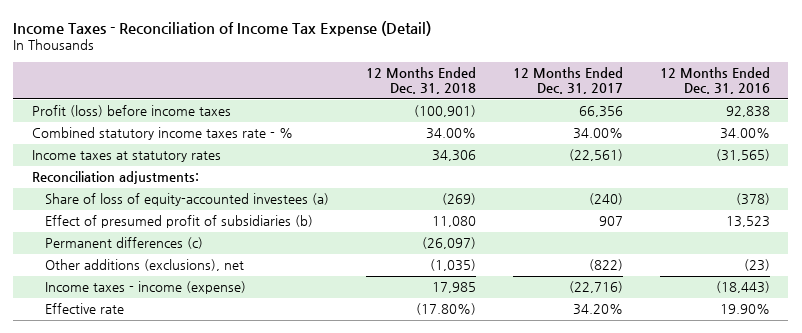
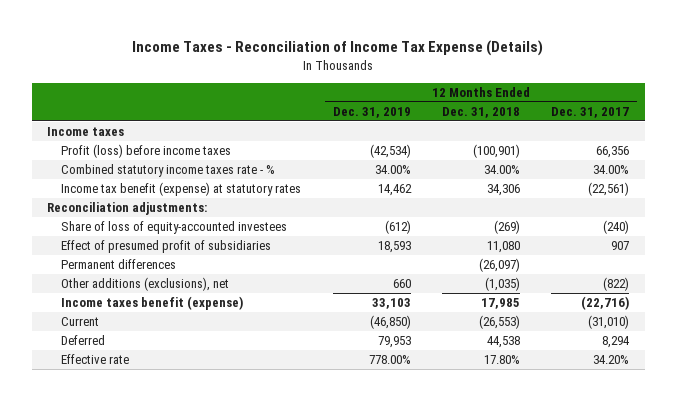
[13,20,432,36] Income Taxes - Reconciliation of Income Tax Expense (Detail) -> [132,39,544,56] Income Taxes - Reconciliation of Income Tax Expense (Details)
[659,67,770,94] 12 Months Ended Dec. 31, 2016 -> none
none -> [332,106,411,118] Dec. 31, 2019
none -> [47,127,125,137] Income taxes
[31,150,221,163] Income taxes at statutory rates -> [61,182,302,197] Income tax benefit (expense) at statutory rates
[45,193,330,207] Share of loss of equity-accounted investees (a) -> [61,221,288,235] Share of loss of equity-accounted investees
[45,215,314,229] Effect of presumed profit of subsidiaries (b) -> [61,240,272,254] Effect of presumed profit of subsidiaries
[45,237,204,250] Permanent differences (c) -> [61,259,177,270] Permanent differences
[45,281,247,295] Income taxes - income (expense) -> [61,296,244,311] Income taxes benefit (expense)
none -> [61,317,100,327] Current
none -> [61,335,106,346] Deferred
[416,303,477,316] (17.80%) -> [483,355,520,365] 17.80%

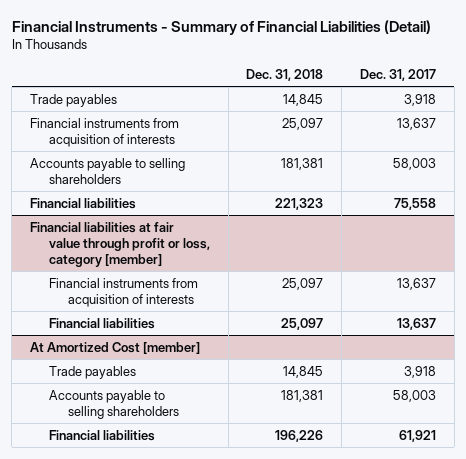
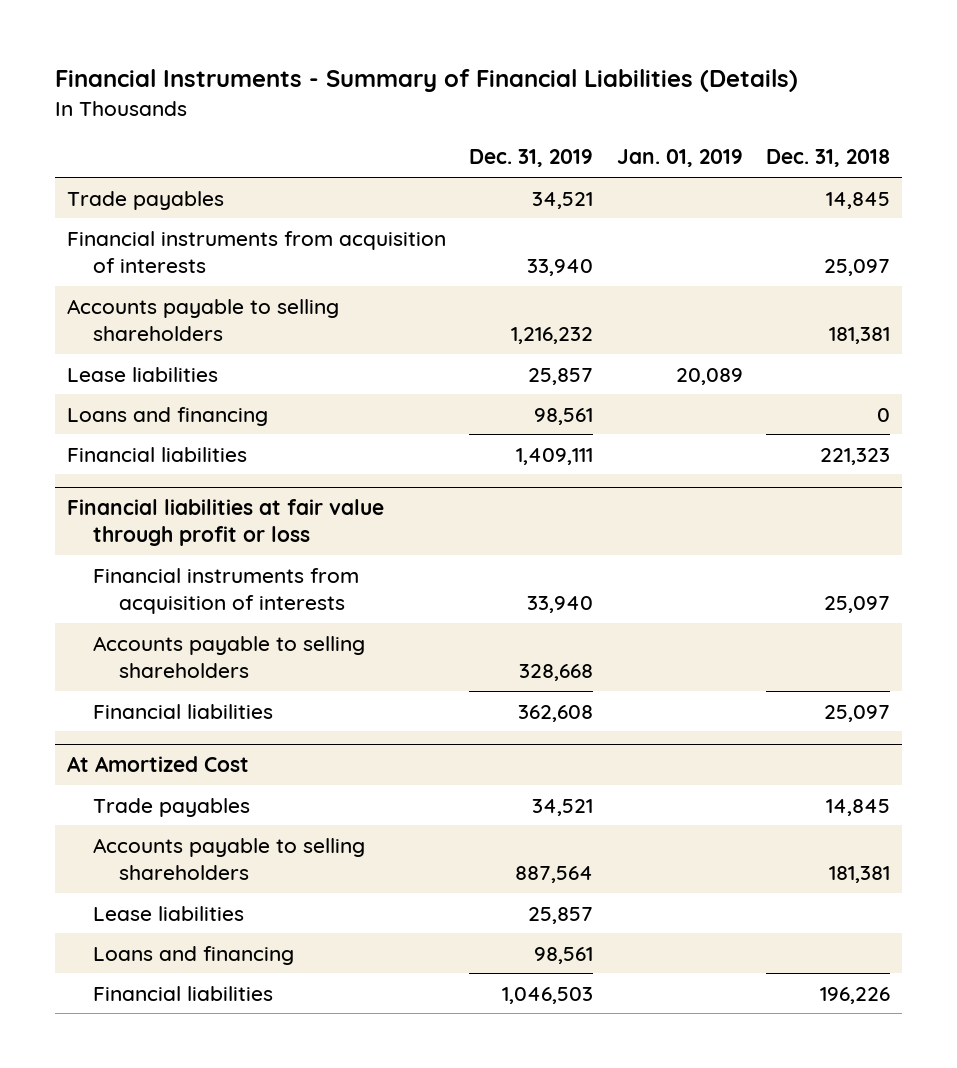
[11,19,431,35] Financial Instruments - Summary of Financial Liabilities (Detail) -> [54,69,798,93] Financial Instruments - Summary of Financial Liabilities (Details)
[359,68,436,81] Dec. 31, 2017 -> none
none -> [469,149,594,168] Dec. 31, 2019
none -> [616,149,743,168] Jan. 01, 2019
none -> [66,366,218,382] Lease liabilities
none -> [66,406,268,426] Loans and financing
[29,221,210,267] Financial liabilities at fair value through profit or loss, category [member] -> [66,499,384,547] Financial liabilities at fair value through profit or loss
none -> [93,635,366,678] Accounts payable to selling shareholders
[29,341,200,354] At Amortized Cost [member] -> [66,756,249,773] At Amortized Cost
none -> [93,905,245,921] Lease liabilities
none -> [93,945,295,965] Loans and financing

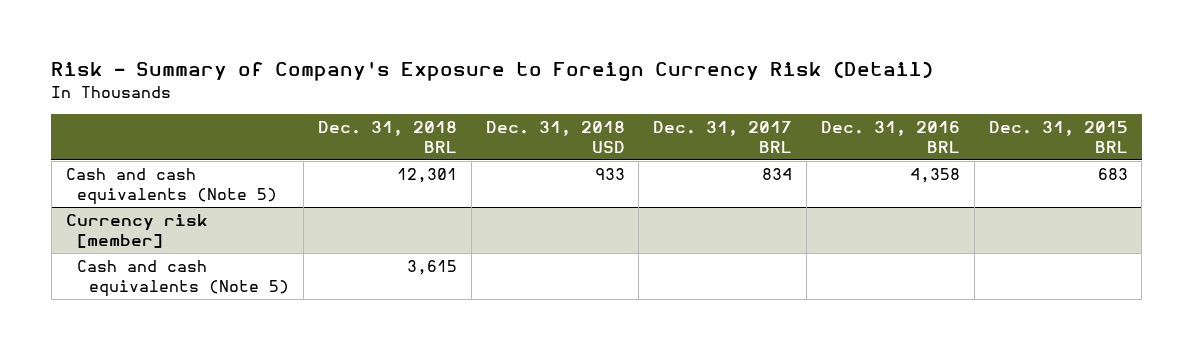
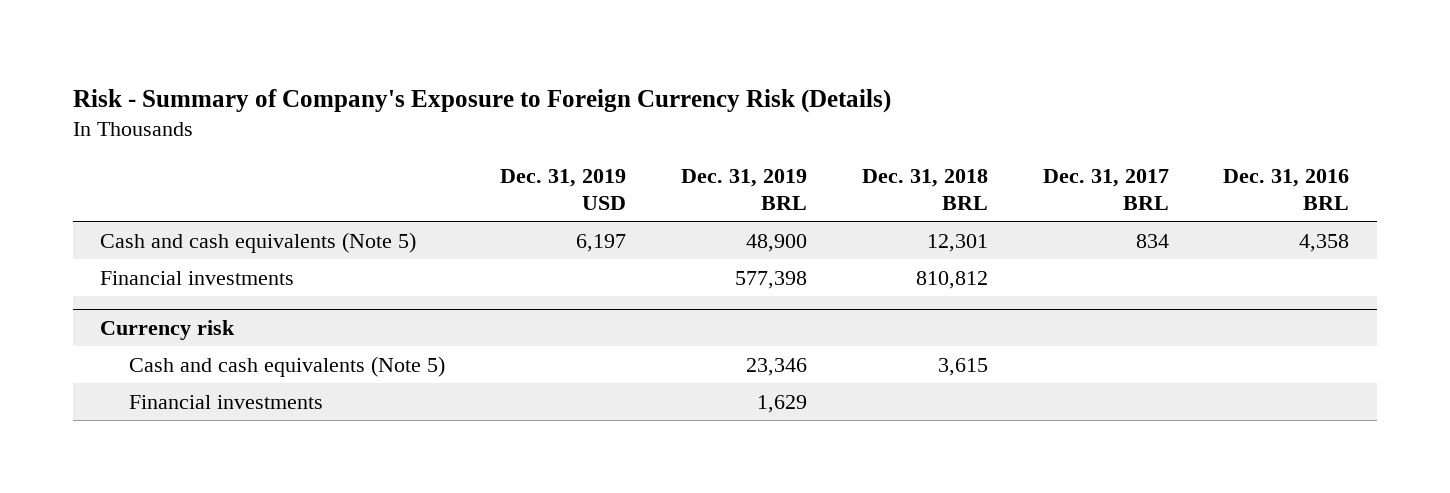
[51,61,934,82] Risk - Summary of Company's Exposure to Foreign Currency Risk (Detail) -> [72,88,891,113] Risk - Summary of Company's Exposure to Foreign Currency Risk (Details)
[485,121,625,154] Dec. 31, 2018 USD -> none
[988,121,1128,154] Dec. 31, 2015 BRL -> none
none -> [500,169,627,210] Dec. 31, 2019 USD
none -> [681,169,808,210] Dec. 31, 2019 BRL
none -> [100,270,295,285] Financial investments
[65,213,208,248] Currency risk [member] -> [100,319,236,340] Currency risk
none -> [129,394,324,409] Financial investments

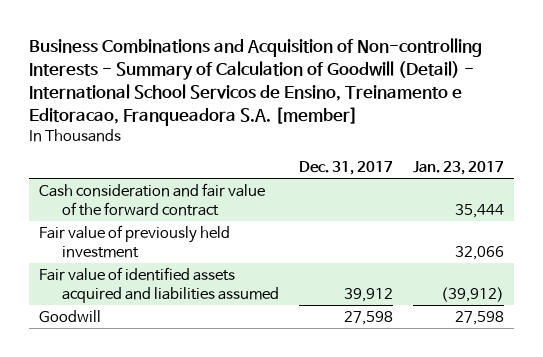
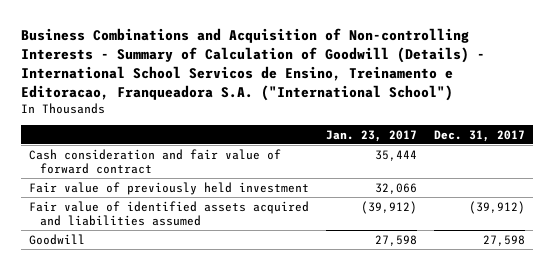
[29,38,483,126] Business Combinations and Acquisition of Non-controlling Interests - Summary of Calculation of Goodwill (Detail) - International School Servicos de Ensino, Treinamento e Editoracao, Franqueadora S.A. [member] -> [20,27,485,101] Business Combinations and Acquisition of Non-controlling Interests - Summary of Calculation of Goodwill (Details) - International School Servicos de Ensino, Treinamento e Editoracao, Franqueadora S.A. ("International School")
[39,182,266,216] Cash consideration and fair value of the forward contract -> [29,148,282,175] Cash consideration and fair value of forward contract
[343,287,393,302] 39,912 -> [468,200,525,214] (39,912)

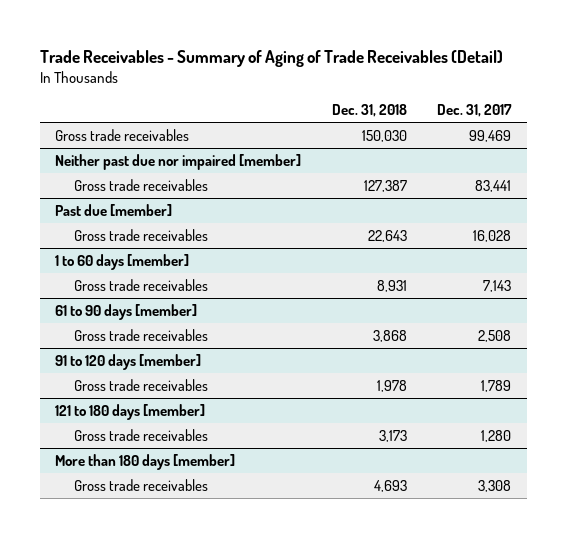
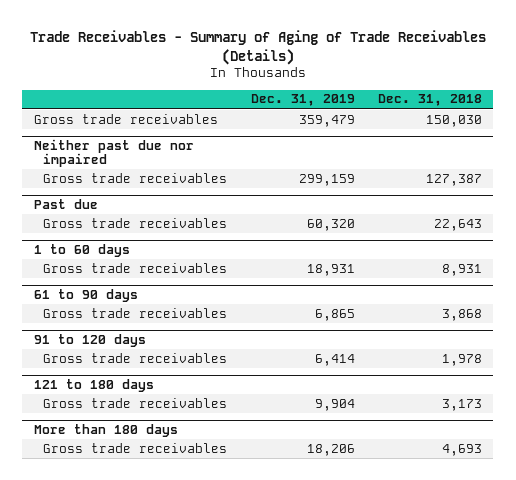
[39,49,503,67] Trade Receivables - Summary of Aging of Trade Receivables (Detail) -> [29,29,486,65] Trade Receivables - Summary of Aging of Trade Receivables (Details)
[437,104,513,118] Dec. 31, 2017 -> none
none -> [250,94,355,107] Dec. 31, 2019
[54,153,301,170] Neither past due nor impaired [member] -> [33,138,194,168] Neither past due nor impaired
[54,203,172,216] Past due [member] -> [33,198,98,209] Past due
[54,253,189,270] 1 to 60 days [member] -> [33,243,130,257] 1 to 60 days
[54,303,197,320] 61 to 90 days [member] -> [33,288,138,302] 61 to 90 days
[54,353,201,370] 91 to 120 days [member] -> [33,333,146,347] 91 to 120 days
[54,403,205,420] 121 to 180 days [member] -> [33,378,154,392] 121 to 180 days
[54,453,235,470] More than 180 days [member] -> [33,423,178,437] More than 180 days

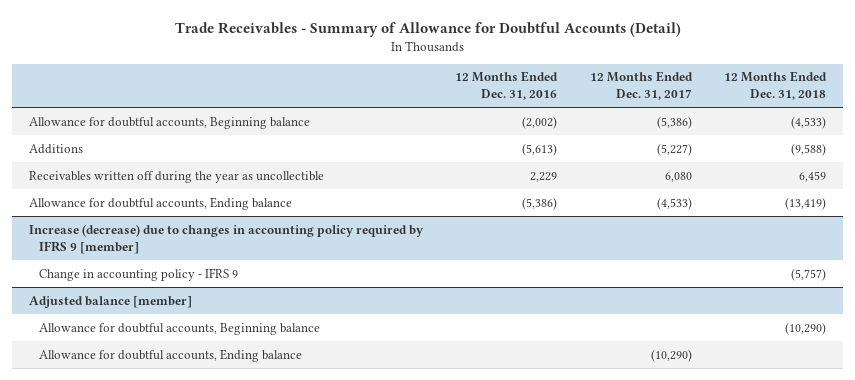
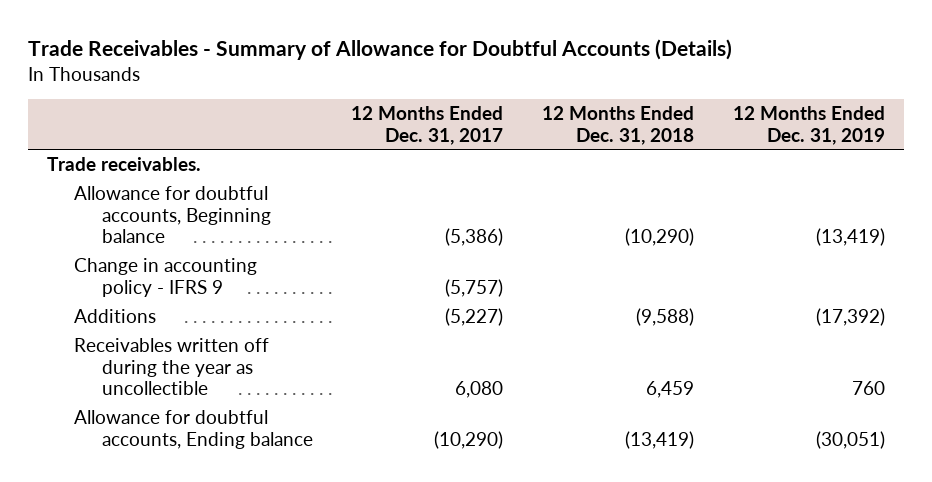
[174,21,681,37] Trade Receivables - Summary of Allowance for Doubtful Accounts (Detail) -> [27,38,732,60] Trade Receivables - Summary of Allowance for Doubtful Accounts (Details)
[455,71,559,101] 12 Months Ended Dec. 31, 2016 -> none
none -> [732,105,885,145] 12 Months Ended Dec. 31, 2019
none -> [47,157,202,172] Trade receivables.
[791,115,827,129] (4,533) -> [625,228,695,247] (10,290)
none -> [74,258,258,297] Change in accounting policy - IFRS 9
[28,223,424,254] Increase (decrease) due to changes in accounting policy required by IFRS 9 [member] -> none
[38,267,238,281] Change in accounting policy - IFRS 9 -> none
[28,295,192,308] Adjusted balance [member] -> none
[38,322,320,335] Allowance for doubtful accounts, Beginning balance -> none
[38,348,302,362] Allowance for doubtful accounts, Ending balance -> none
[656,196,692,210] (4,533) -> [434,430,504,449] (10,290)

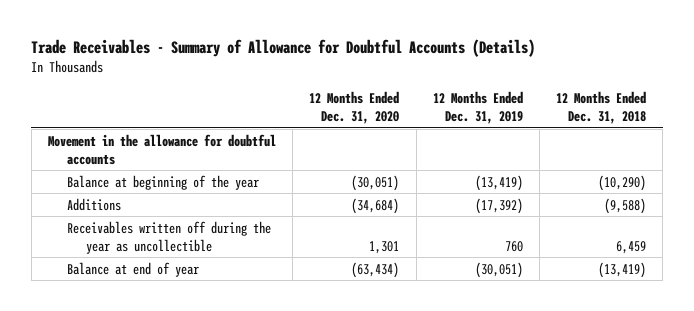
[351,105,504,145] 12 Months Ended Dec. 31, 2017 -> none
none -> [309,91,400,125] 12 Months Ended Dec. 31, 2020
[47,157,202,172] Trade receivables. -> none
[74,258,258,297] Change in accounting policy - IFRS 9 -> none
none -> [47,133,276,165] Movement in the allowance for doubtful accounts
[74,186,271,244] Allowance for doubtful accounts, Beginning balance -> [66,174,259,190] Balance at beginning of the year
[74,410,313,449] Allowance for doubtful accounts, Ending balance -> [66,261,199,277] Balance at end of year

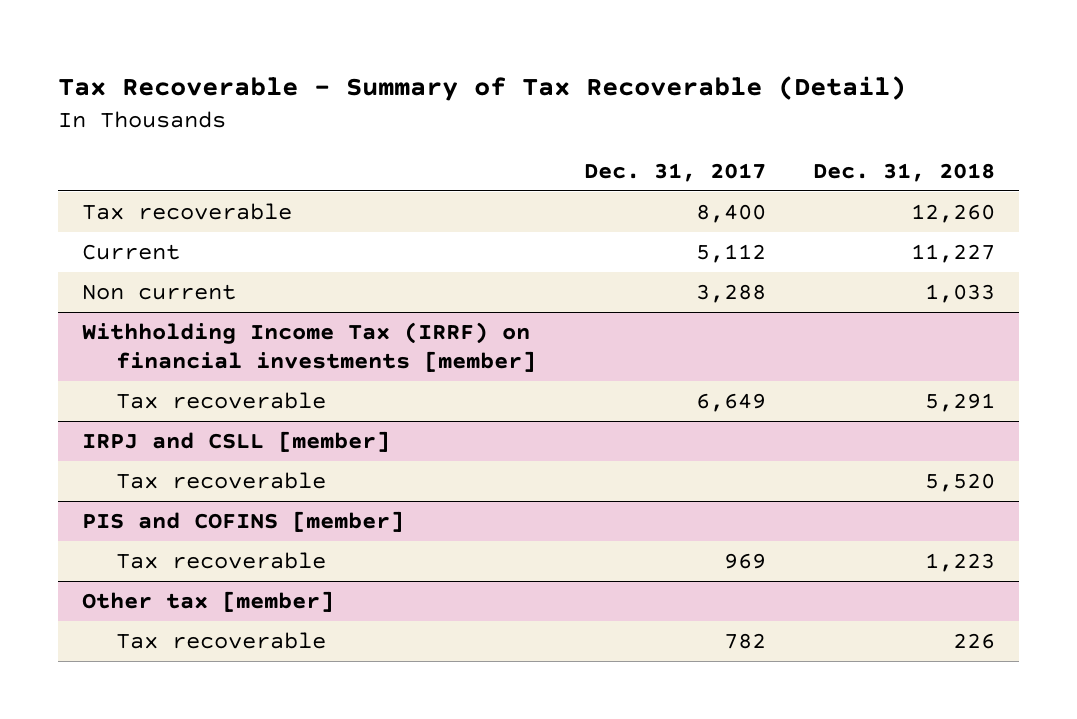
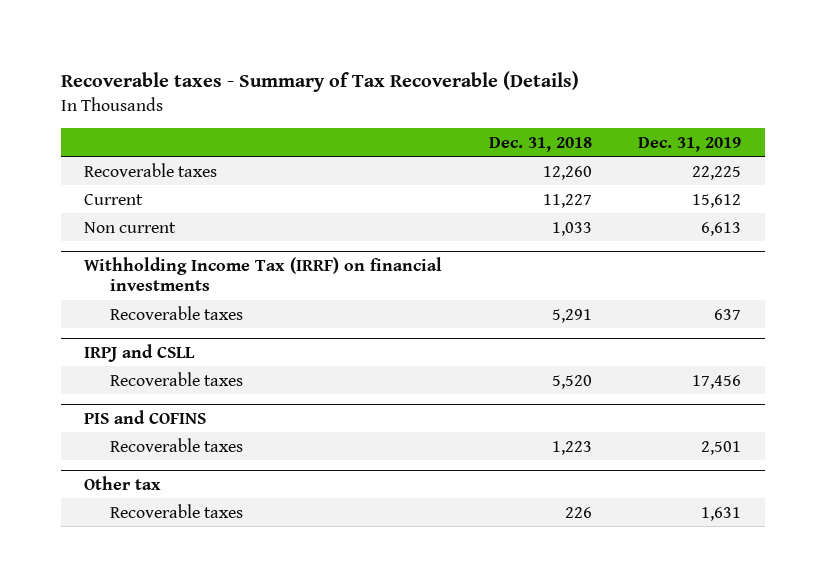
[57,75,906,101] Tax Recoverable - Summary of Tax Recoverable (Detail) -> [60,71,579,93] Recoverable taxes - Summary of Tax Recoverable (Details)
[583,162,766,182] Dec. 31, 2017 -> none
none -> [638,136,742,152] Dec. 31, 2019
[81,203,292,221] Tax recoverable -> [83,162,217,177] Recoverable taxes
[81,322,537,372] Withholding Income Tax (IRRF) on financial investments [member] -> [83,256,442,291] Withholding Income Tax (IRRF) on financial investments
[116,392,327,410] Tax recoverable -> [110,305,244,320] Recoverable taxes
[81,431,390,453] IRPJ and CSLL [member] -> [83,343,195,362] IRPJ and CSLL
[116,472,327,490] Tax recoverable -> [110,371,244,386] Recoverable taxes
[81,511,404,533] PIS and COFINS [member] -> [83,409,206,424] PIS and COFINS
[116,552,327,570] Tax recoverable -> [110,437,244,452] Recoverable taxes
[81,591,334,613] Other tax [member] -> [83,475,161,490] Other tax
[116,632,327,650] Tax recoverable -> [110,503,244,518] Recoverable taxes

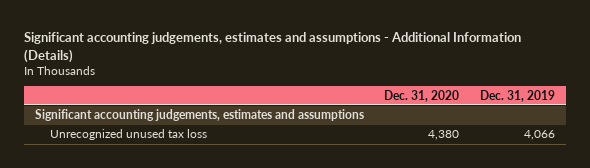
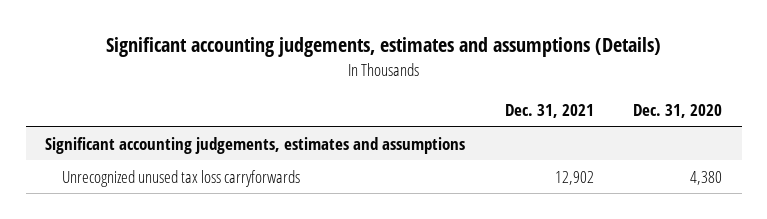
[24,31,522,63] Significant accounting judgements, estimates and assumptions - Additional Information (Details) -> [105,37,661,58] Significant accounting judgements, estimates and assumptions (Details)
[480,89,556,102] Dec. 31, 2019 -> none
none -> [504,103,594,118] Dec. 31, 2021
[50,129,208,141] Unrecognized unused tax loss -> [61,169,300,187] Unrecognized unused tax loss carryforwards

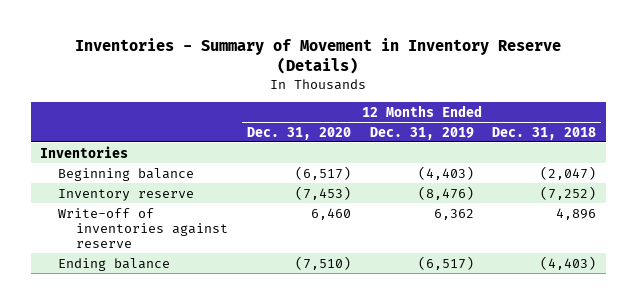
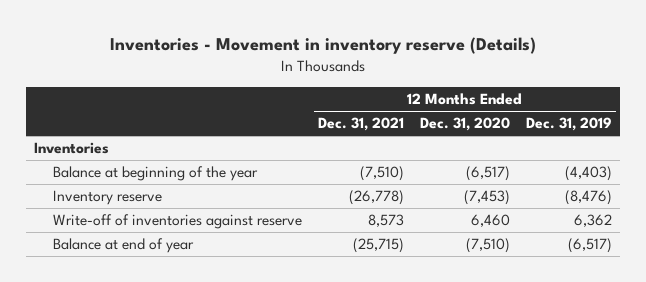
[75,38,562,75] Inventories - Summary of Movement in Inventory Reserve (Details) -> [110,37,537,55] Inventories - Movement in inventory reserve (Details)
[492,126,597,140] Dec. 31, 2018 -> none
none -> [318,117,405,132] Dec. 31, 2021
[58,167,195,181] Beginning balance -> [53,166,259,182] Balance at beginning of the year
[58,257,171,271] Ending balance -> [53,238,195,254] Balance at end of year

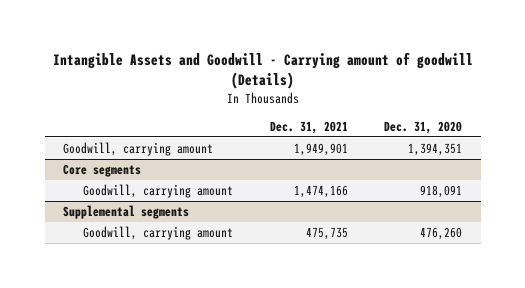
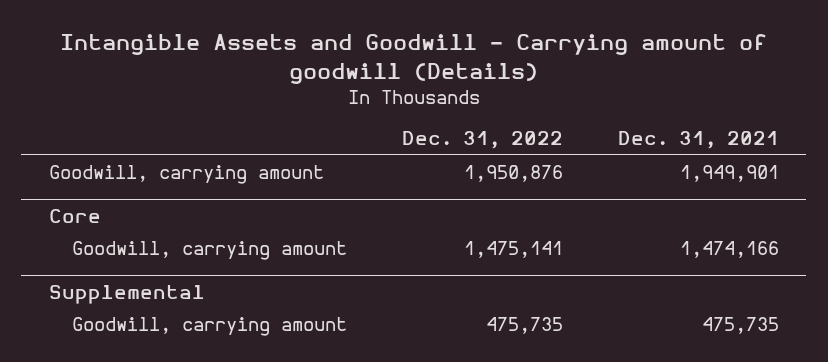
[384,121,463,135] Dec. 31, 2020 -> none
none -> [401,131,563,150] Dec. 31, 2022
[63,164,142,178] Core segments -> [48,209,101,224] Core
[63,205,190,220] Supplemental segments -> [48,285,205,305] Supplemental

